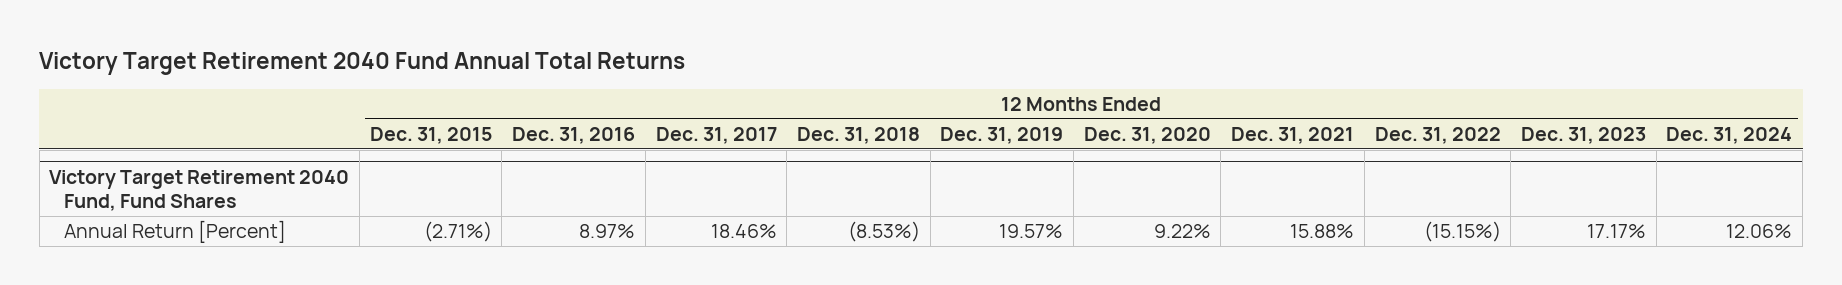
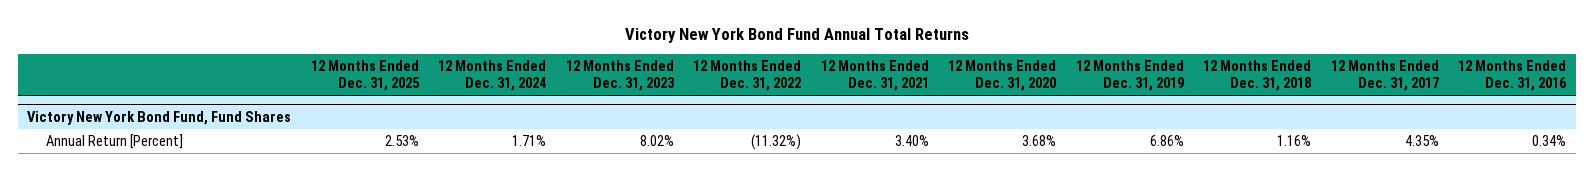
[39,52,686,76] Victory Target Retirement 2040 Fund Annual Total Returns -> [624,27,969,43] Victory New York Bond Fund Annual Total Returns
[369,126,492,144] Dec. 31, 2015 -> none
none -> [310,60,420,92] 12 Months Ended Dec. 31, 2025
[49,169,350,211] Victory Target Retirement 2040 Fund, Fund Shares -> none
none -> [27,110,292,125] Victory New York Bond Fund, Fund Shares
[579,224,636,239] 8.97% -> [1532,135,1567,147] 0.34%
[710,224,777,239] 18.46% -> [1404,135,1439,147] 4.35%
[847,221,920,243] (8.53%) -> [1277,135,1312,147] 1.16%
[999,224,1064,239] 19.57% -> [1149,135,1184,147] 6.86%
[1153,224,1211,239] 9.22% -> [1022,135,1057,147] 3.68%
[1290,224,1355,239] 15.88% -> [894,135,929,147] 3.40%
[1423,221,1501,243] (15.15%) -> [751,134,802,151] (11.32%)
[1587,224,1647,239] 17.17% -> [639,135,674,147] 8.02%
[1726,224,1793,239] 12.06% -> [512,135,547,147] 1.71%

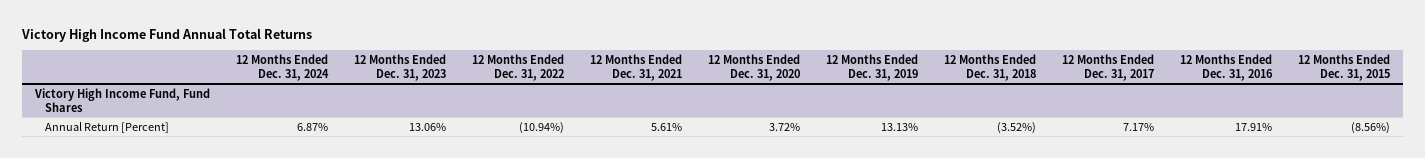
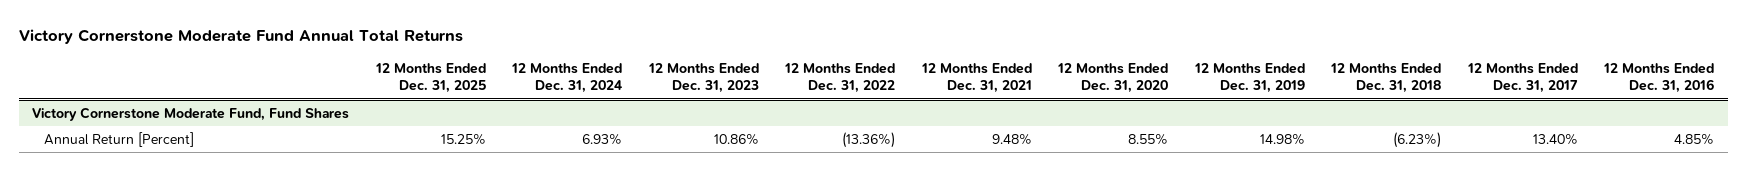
[21,28,313,43] Victory High Income Fund Annual Total Returns -> [18,28,463,44] Victory Cornerstone Moderate Fund Annual Total Returns
[1298,53,1391,81] 12 Months Ended Dec. 31, 2015 -> none
none -> [374,62,486,94] 12 Months Ended Dec. 31, 2025
[34,87,211,112] Victory High Income Fund, Fund Shares -> none
none -> [31,106,349,121] Victory Cornerstone Moderate Fund, Fund Shares
[297,122,329,131] 6.87% -> [582,132,623,145] 6.93%
[409,122,447,131] 13.06% -> [713,132,759,145] 10.86%
[519,121,565,134] (10.94%) -> [842,131,896,148] (13.36%)
[651,122,683,131] 5.61% -> [991,132,1032,145] 9.48%
[769,122,801,131] 3.72% -> [1128,132,1169,145] 8.55%
[881,122,919,131] 13.13% -> [1259,132,1305,145] 14.98%
[997,121,1037,134] (3.52%) -> [1393,131,1442,148] (6.23%)
[1123,122,1155,131] 7.17% -> [1532,132,1578,145] 13.40%
[1235,122,1273,131] 17.91% -> [1674,132,1715,145] 4.85%

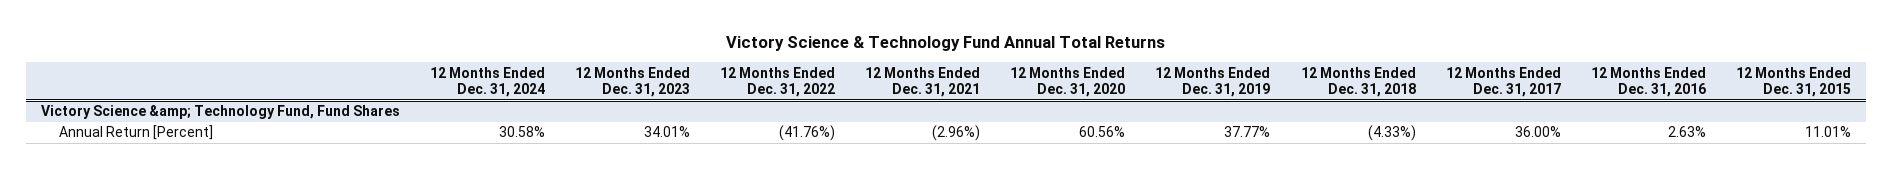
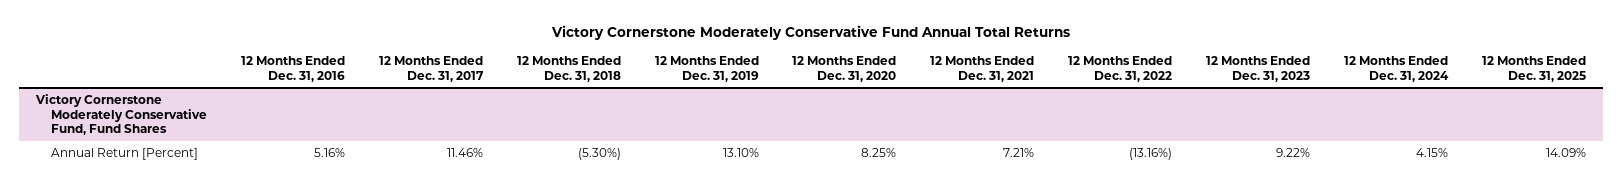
[725,36,1165,52] Victory Science & Technology Fund Annual Total Returns -> [550,25,1070,41] Victory Cornerstone Moderately Conservative Fund Annual Total Returns
[1735,66,1851,98] 12 Months Ended Dec. 31, 2015 -> none
none -> [1482,55,1587,82] 12 Months Ended Dec. 31, 2025
[41,105,401,120] Victory Science &amp; Technology Fund, Fund Shares -> none
none -> [34,93,207,136] Victory Cornerstone Moderately Conservative Fund, Fund Shares
[499,126,546,138] 30.58% -> [1416,147,1449,157] 4.15%
[644,126,691,138] 34.01% -> [1276,147,1311,157] 9.22%
[779,125,836,142] (41.76%) -> [1129,147,1173,160] (13.16%)
[932,125,981,142] (2.96%) -> [1003,147,1035,157] 7.21%
[1079,126,1126,138] 60.56% -> [861,147,897,157] 8.25%
[1224,126,1271,138] 37.77% -> [722,147,759,157] 13.10%
[1367,125,1416,142] (4.33%) -> [577,147,621,160] (5.30%)
[1514,126,1561,138] 36.00% -> [446,147,483,157] 11.46%
[1667,126,1706,138] 2.63% -> [313,147,345,157] 5.16%

